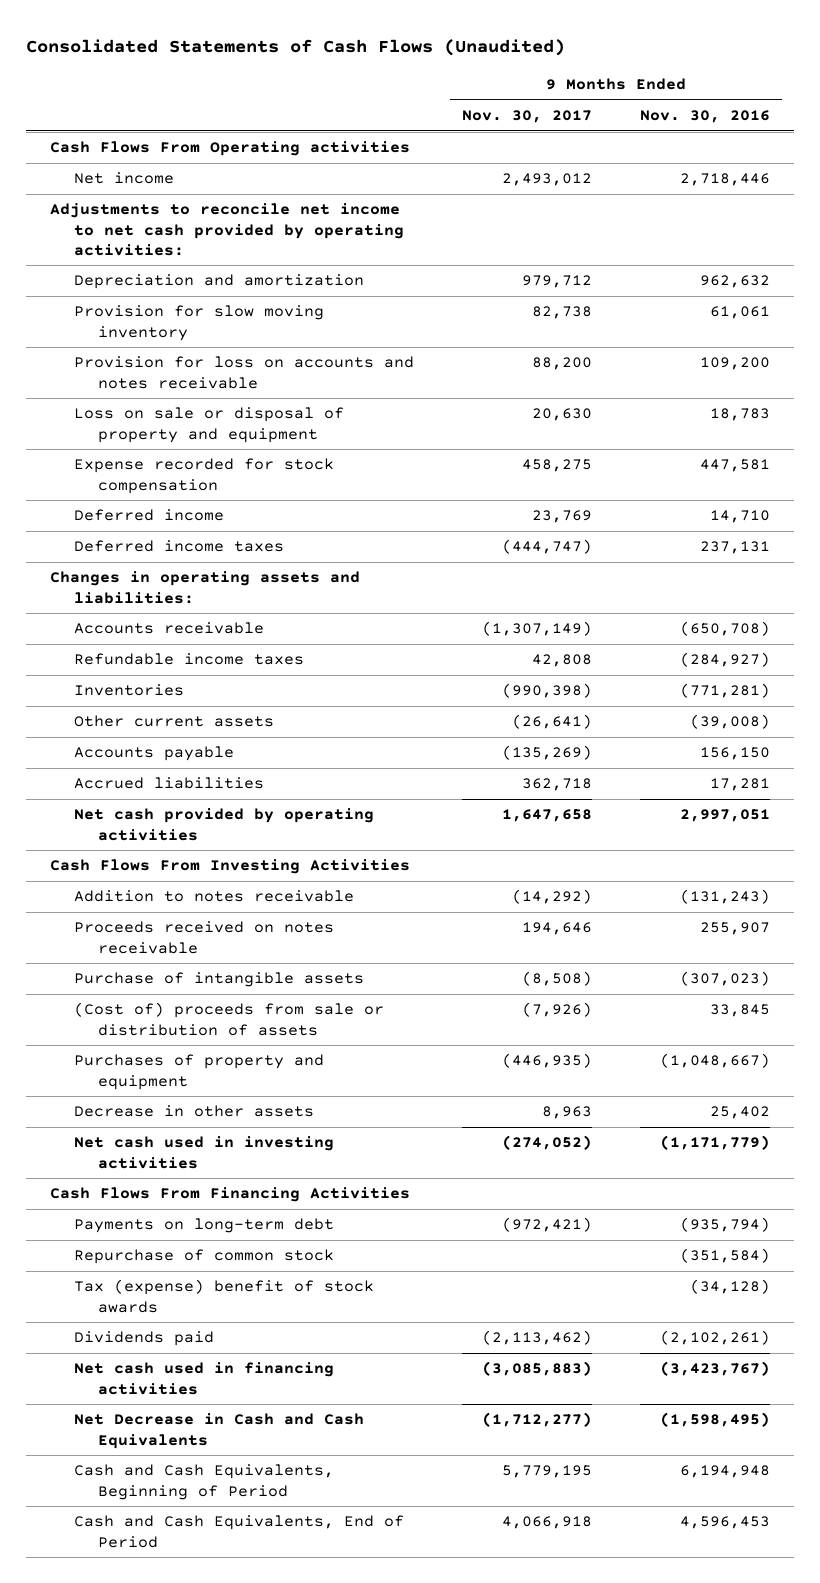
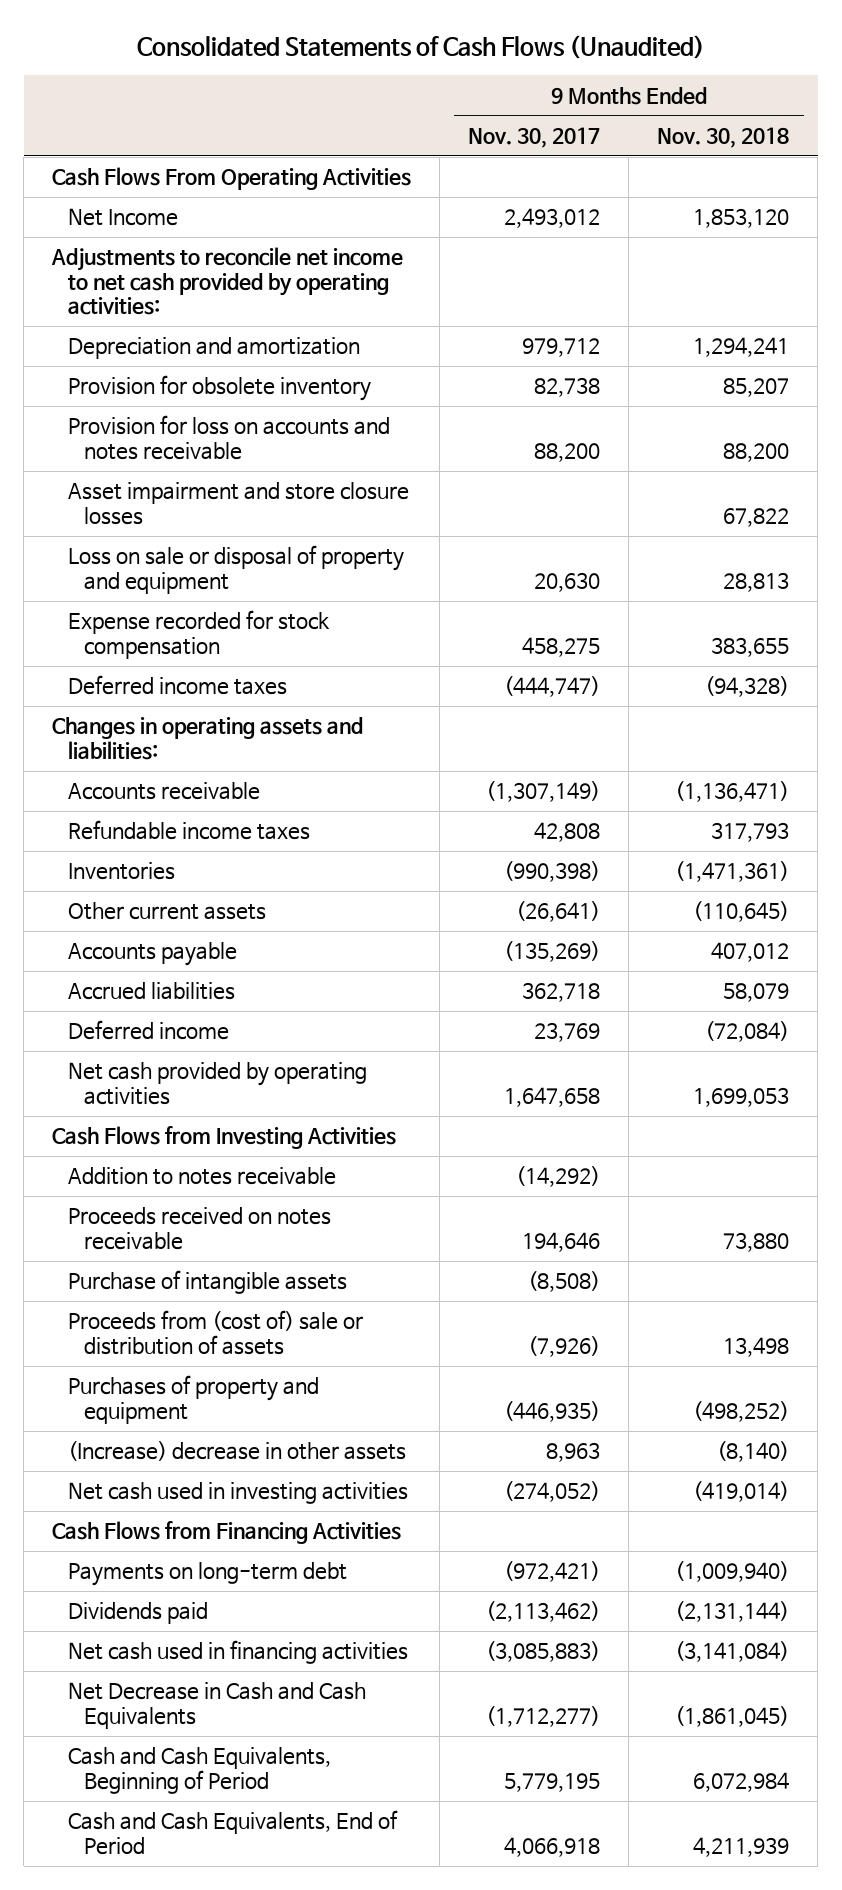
[639,110,770,124] Nov. 30, 2016 -> none
none -> [657,127,790,149] Nov. 30, 2018
[50,141,411,157] Cash Flows From Operating activities -> [52,167,412,191] Cash Flows From Operating Activities
[73,172,174,185] Net income -> [67,208,178,227] Net Income
[73,305,324,341] Provision for slow moving inventory -> [67,375,371,402] Provision for obsolete inventory
none -> [67,482,409,525] Asset impairment and store closure losses
[73,509,224,522] Deferred income -> [67,1020,229,1041] Deferred income
[50,859,411,875] Cash Flows From Investing Activities -> [52,1126,397,1150] Cash Flows from Investing Activities
[73,1002,384,1036] (Cost of) proceeds from sale or distribution of assets -> [67,1310,363,1355] Proceeds from (cost of) sale or distribution of assets
[73,1105,314,1118] Decrease in other assets -> [67,1441,406,1462] (Increase) decrease in other assets
[50,1187,411,1203] Cash Flows From Financing Activities -> [52,1521,402,1545] Cash Flows from Financing Activities
[73,1249,334,1265] Repurchase of common stock -> none
[73,1279,374,1313] Tax (expense) benefit of stock awards -> none

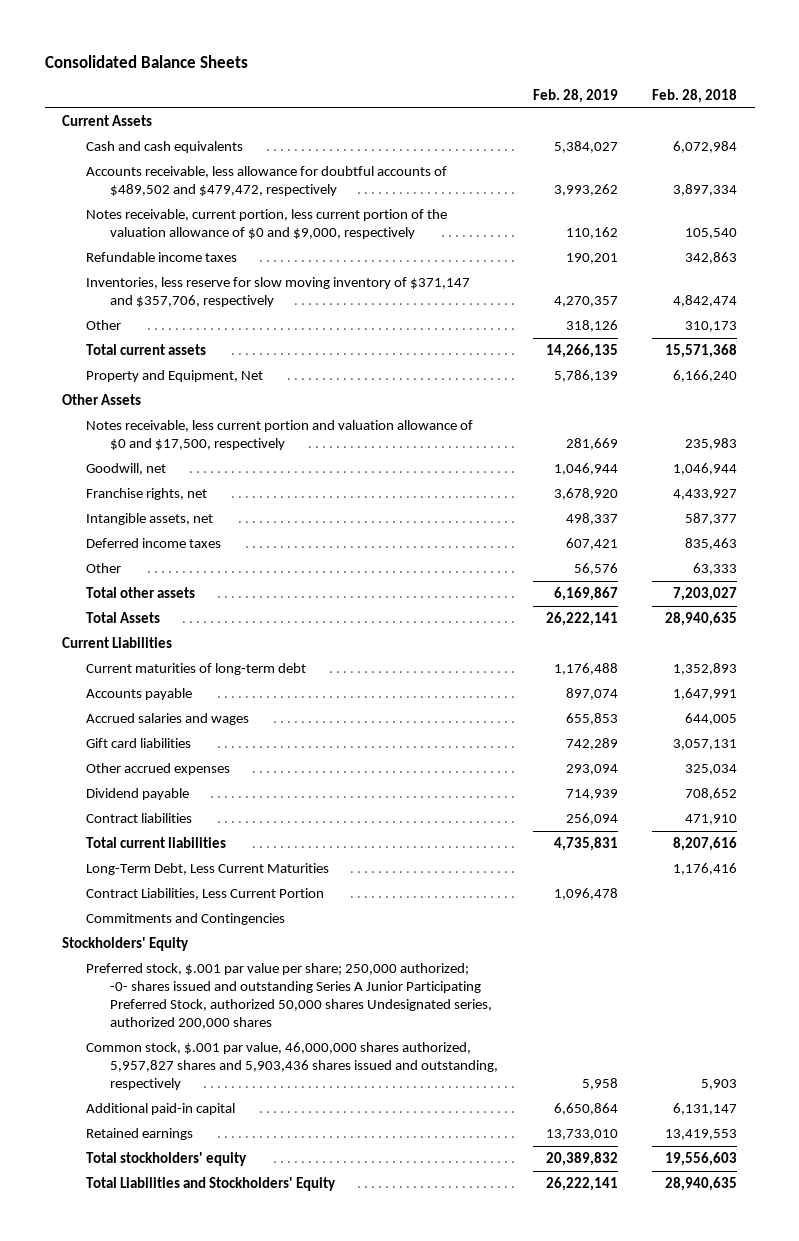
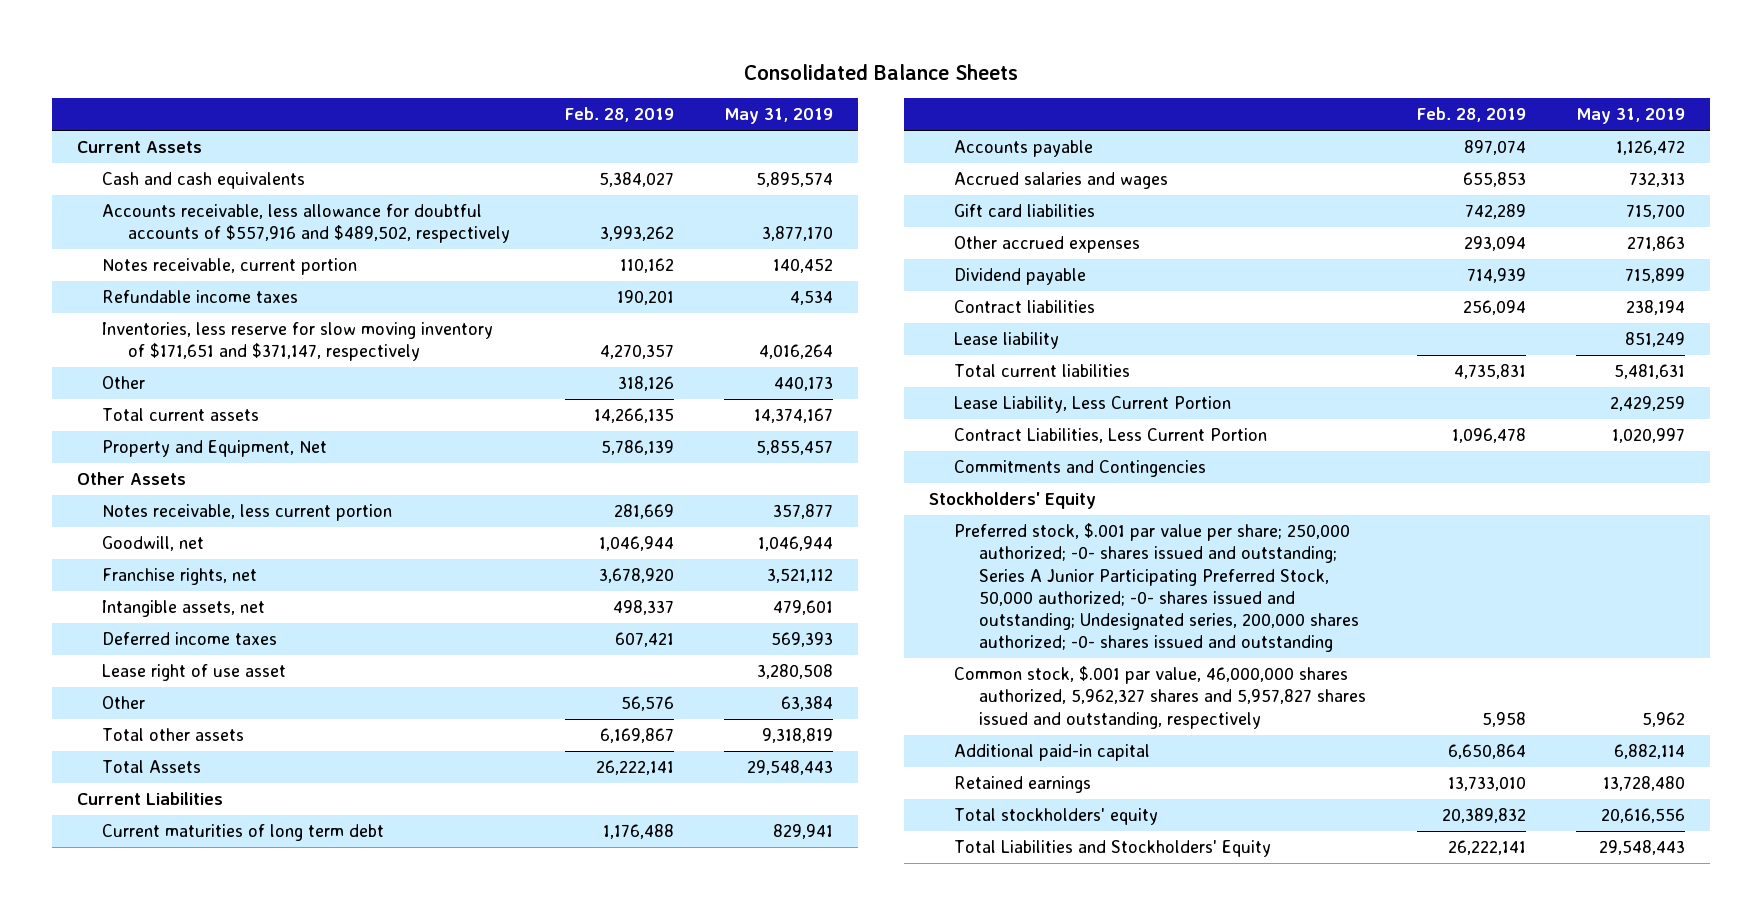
[652,89,738,104] Feb. 28, 2018 -> none
none -> [724,108,834,125] May 31, 2019
[86,166,448,197] Accounts receivable, less allowance for doubtful accounts of $489,502 and $479,472, respectively -> [102,204,510,244] Accounts receivable, less allowance for doubtful accounts of $557,916 and $489,502, respectively
[86,209,448,240] Notes receivable, current portion, less current portion of the valuation allowance of $0 and $9,000, respectively -> [102,258,358,276] Notes receivable, current portion
[86,277,471,308] Inventories, less reserve for slow moving inventory of $371,147 and $357,706, respectively -> [102,322,494,362] Inventories, less reserve for slow moving inventory of $171,651 and $371,147, respectively
[86,420,474,451] Notes receivable, less current portion and valuation allowance of $0 and $17,500, respectively -> [102,504,393,522] Notes receivable, less current portion
none -> [102,664,287,682] Lease right of use asset
[86,663,307,676] Current maturities of long-term debt -> [102,824,385,842] Current maturities of long term debt
none -> [954,332,1060,350] Lease liability
[86,863,330,876] Long-Term Debt, Less Current Maturities -> none
none -> [954,396,1232,414] Lease Liability, Less Current Portion
[86,963,492,1030] Preferred stock, $.001 par value per share; 250,000 authorized; -0- shares issued and outstanding Series A Junior Participating Preferred Stock, authorized 50,000 shares Undesignated series, authorized 200,000 shares -> [954,523,1360,653] Preferred stock, $.001 par value per share; 250,000 authorized; -0- shares issued and outstanding; Series A Junior Participating Preferred Stock, 50,000 authorized; -0- shares issued and outstanding; Undesignated series, 200,000 shares authorized; -0- shares issued and outstanding
[86,1042,498,1091] Common stock, $.001 par value, 46,000,000 shares authorized, 5,957,827 shares and 5,903,436 shares issued and outstanding, respectively -> [954,666,1367,729] Common stock, $.001 par value, 46,000,000 shares authorized, 5,962,327 shares and 5,957,827 shares issued and outstanding, respectively

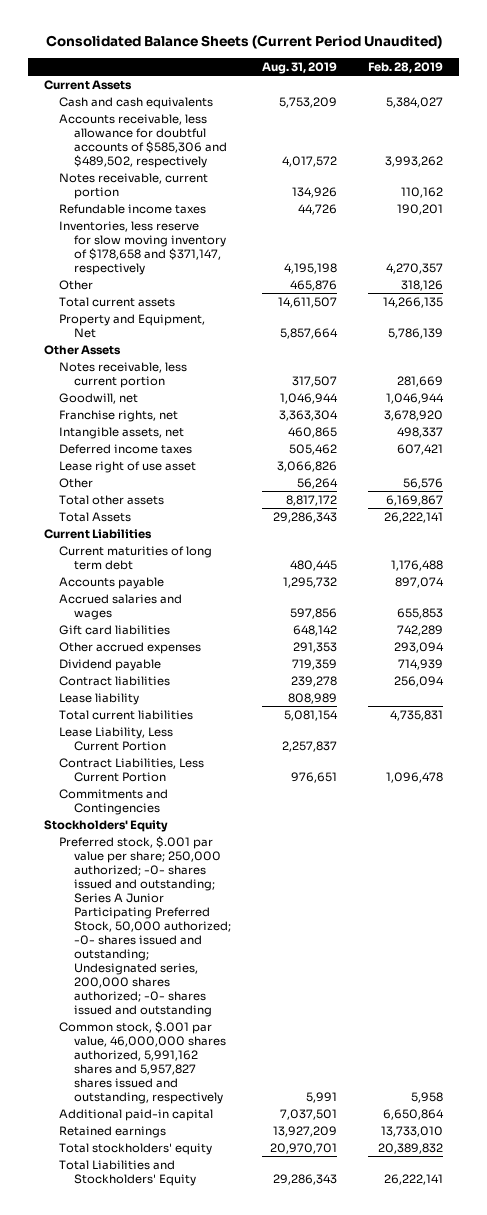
[743,63,1018,80] Consolidated Balance Sheets -> [45,35,442,50] Consolidated Balance Sheets (Current Period Unaudited)
[724,108,834,125] May 31, 2019 -> none
none -> [262,61,338,74] Aug. 31, 2019
[102,204,510,244] Accounts receivable, less allowance for doubtful accounts of $557,916 and $489,502, respectively -> [59,113,228,168] Accounts receivable, less allowance for doubtful accounts of $585,306 and $489,502, respectively
[102,322,494,362] Inventories, less reserve for slow moving inventory of $171,651 and $371,147, respectively -> [59,220,227,275] Inventories, less reserve for slow moving inventory of $178,658 and $371,147, respectively
[954,666,1367,729] Common stock, $.001 par value, 46,000,000 shares authorized, 5,962,327 shares and 5,957,827 shares issued and outstanding, respectively -> [59,1020,227,1104] Common stock, $.001 par value, 46,000,000 shares authorized, 5,991,162 shares and 5,957,827 shares issued and outstanding, respectively

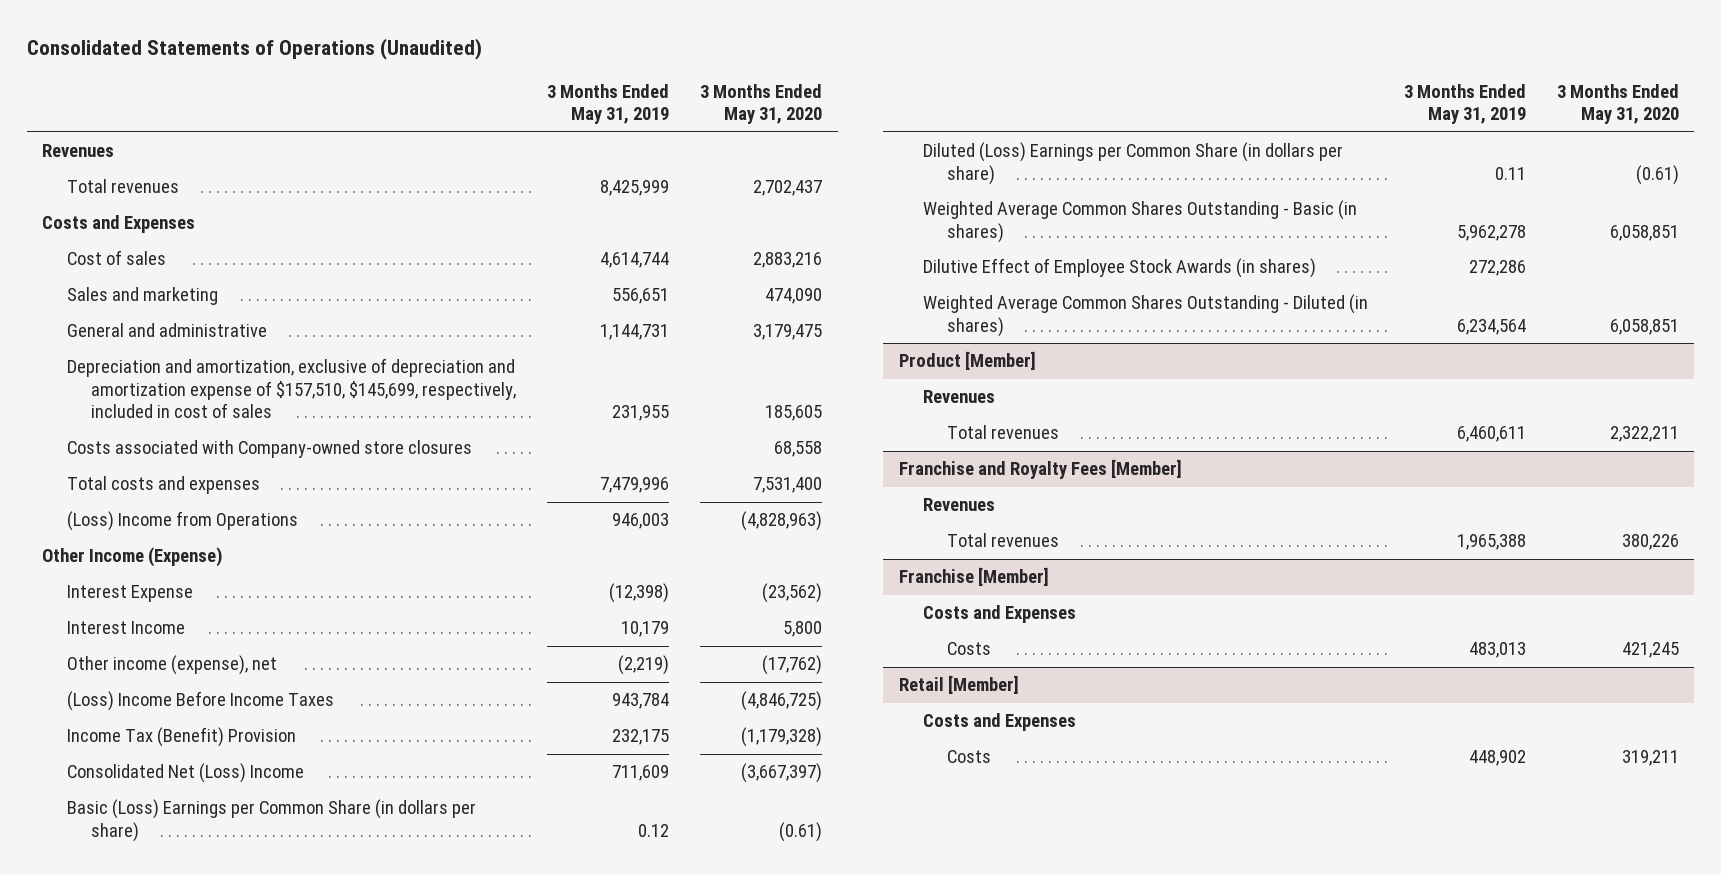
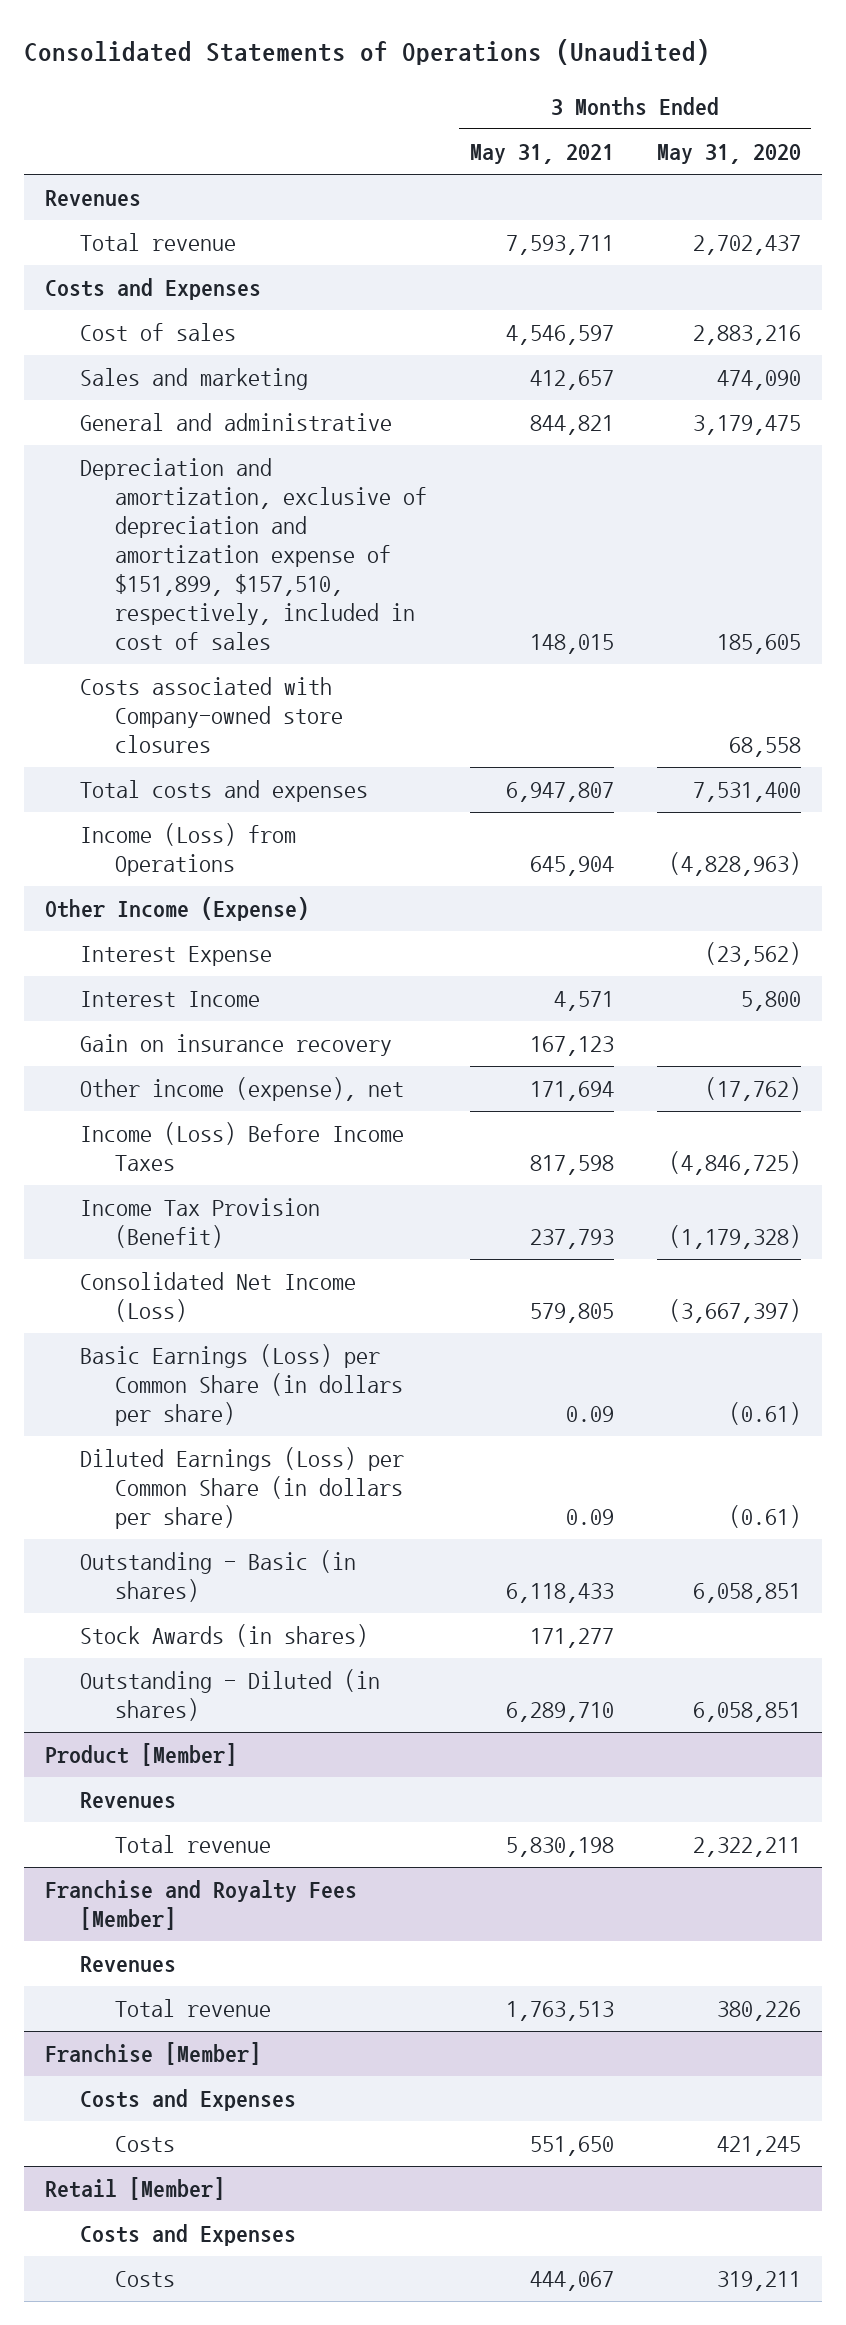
[547,83,670,125] 3 Months Ended May 31, 2019 -> none
none -> [469,143,614,164] May 31, 2021
[66,179,179,194] Total revenues -> [79,233,236,252] Total revenue
[66,358,517,419] Depreciation and amortization, exclusive of depreciation and amortization expense of $157,510, $145,699, respectively, included in cost of sales -> [79,458,427,651] Depreciation and amortization, exclusive of depreciation and amortization expense of $151,899, $157,510, respectively, included in cost of sales
[66,511,298,532] (Loss) Income from Operations -> [79,823,296,877] Income (Loss) from Operations
none -> [79,1034,392,1057] Gain on insurance recovery
[66,691,334,712] (Loss) Income Before Income Taxes -> [79,1122,404,1172] Income (Loss) Before Income Taxes
[66,727,296,748] Income Tax (Benefit) Provision -> [79,1198,320,1249] Income Tax Provision (Benefit)
[66,763,304,784] Consolidated Net (Loss) Income -> [79,1272,356,1323] Consolidated Net Income (Loss)
[66,799,476,842] Basic (Loss) Earnings per Common Share (in dollars per share) -> [79,1344,403,1427] Basic Earnings (Loss) per Common Share (in dollars per share)
[923,142,1344,185] Diluted (Loss) Earnings per Common Share (in dollars per share) -> [79,1447,404,1530] Diluted Earnings (Loss) per Common Share (in dollars per share)
[923,200,1358,243] Weighted Average Common Shares Outstanding - Basic (in shares) -> [79,1550,356,1603] Outstanding - Basic (in shares)
[923,258,1317,279] Dilutive Effect of Employee Stock Awards (in shares) -> [79,1624,368,1648] Stock Awards (in shares)
[923,294,1369,337] Weighted Average Common Shares Outstanding - Diluted (in shares) -> [79,1669,380,1722] Outstanding - Diluted (in shares)
[947,425,1060,440] Total revenues -> [114,1835,271,1854] Total revenue
[947,533,1060,548] Total revenues -> [114,1999,271,2018] Total revenue

